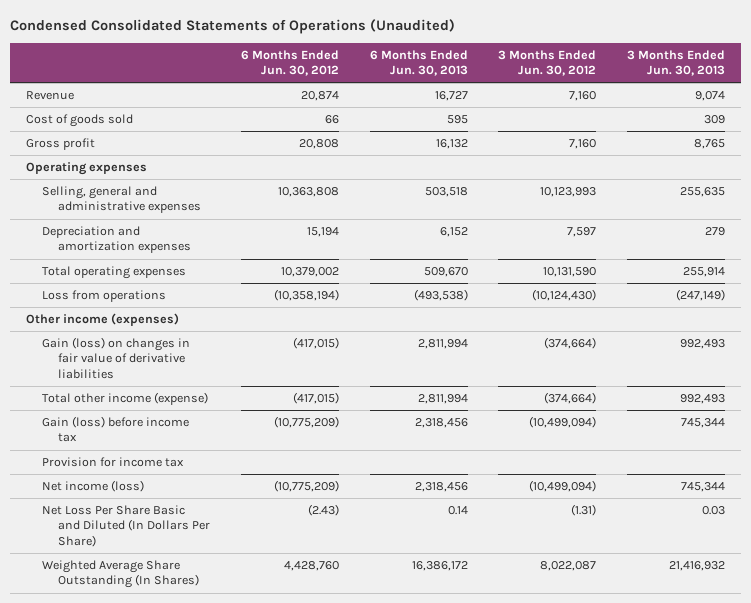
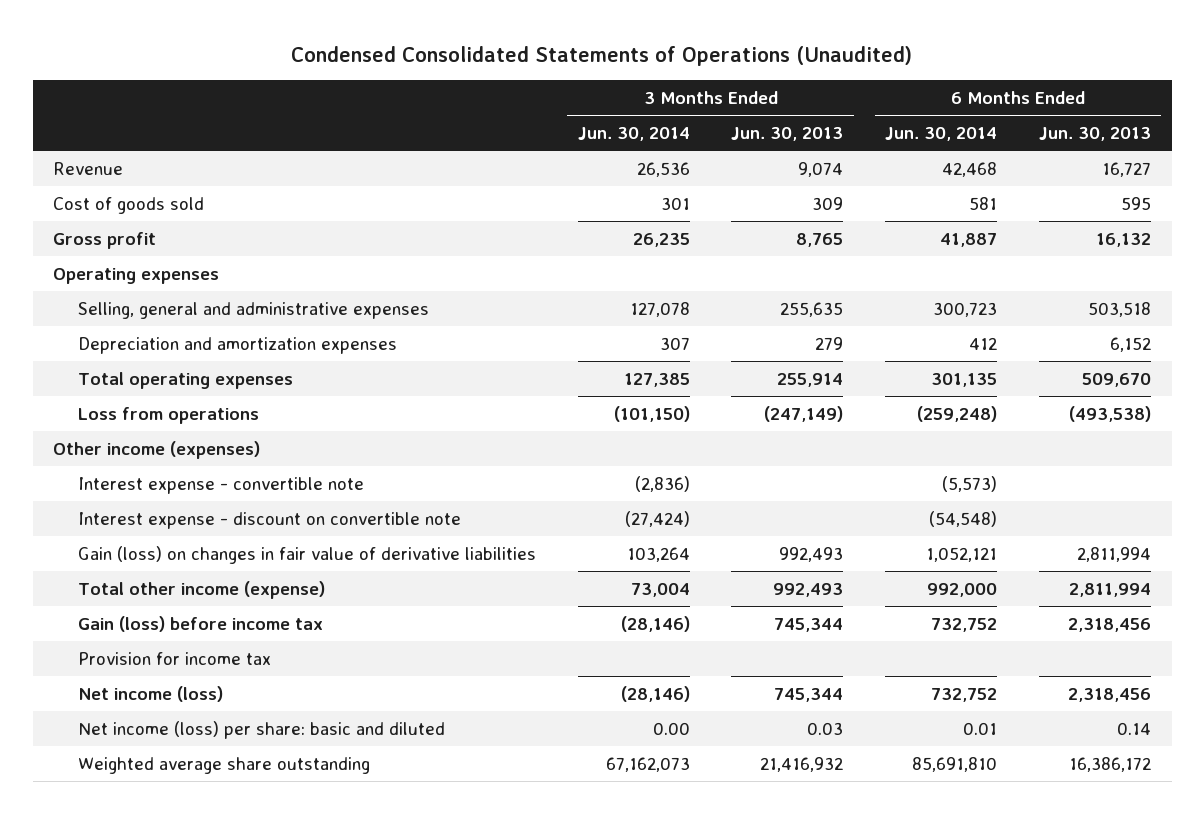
[240,50,339,77] 6 Months Ended Jun. 30, 2012 -> none
[498,50,597,77] 3 Months Ended Jun. 30, 2012 -> none
none -> [577,127,690,142] Jun. 30, 2014
none -> [885,127,998,142] Jun. 30, 2014
none -> [78,476,365,494] Interest expense - convertible note
none -> [78,511,462,529] Interest expense - discount on convertible note
[41,505,210,547] Net Loss Per Share Basic and Diluted (In Dollars Per Share) -> [78,720,446,739] Net income (loss) per share: basic and diluted
[41,560,199,589] Weighted Average Share Outstanding (In Shares) -> [78,756,371,774] Weighted average share outstanding

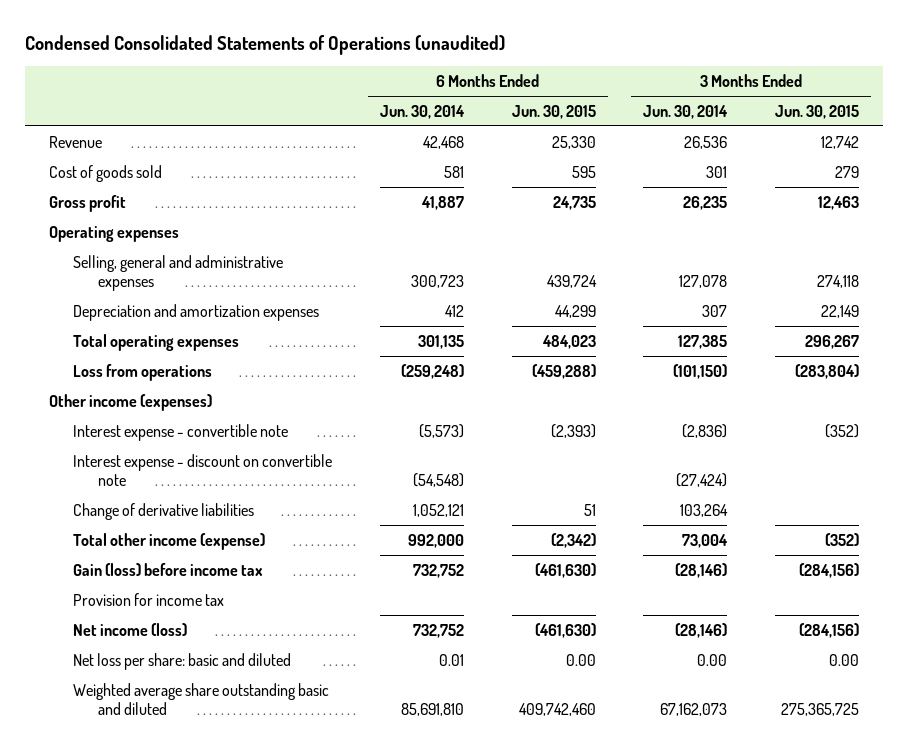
[291,45,913,66] Condensed Consolidated Statements of Operations (Unaudited) -> [24,35,505,56] Condensed Consolidated Statements of Operations (unaudited)
[731,127,844,142] Jun. 30, 2013 -> none
[1038,127,1151,142] Jun. 30, 2013 -> none
none -> [511,104,596,119] Jun. 30, 2015
none -> [775,104,860,119] Jun. 30, 2015
[78,545,537,564] Gain (loss) on changes in fair value of derivative liabilities -> [73,502,255,520] Change of derivative liabilities
[78,720,446,739] Net income (loss) per share: basic and diluted -> [73,652,292,670] Net loss per share: basic and diluted
[78,756,371,774] Weighted average share outstanding -> [73,682,330,715] Weighted average share outstanding basic and diluted

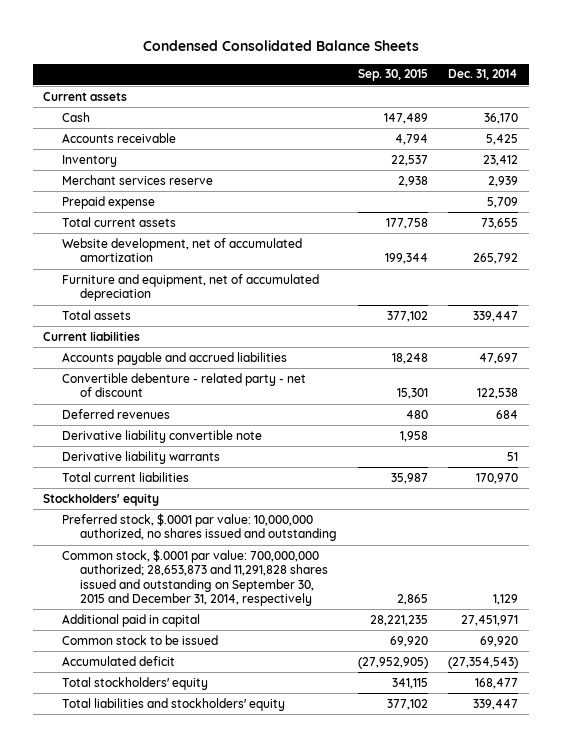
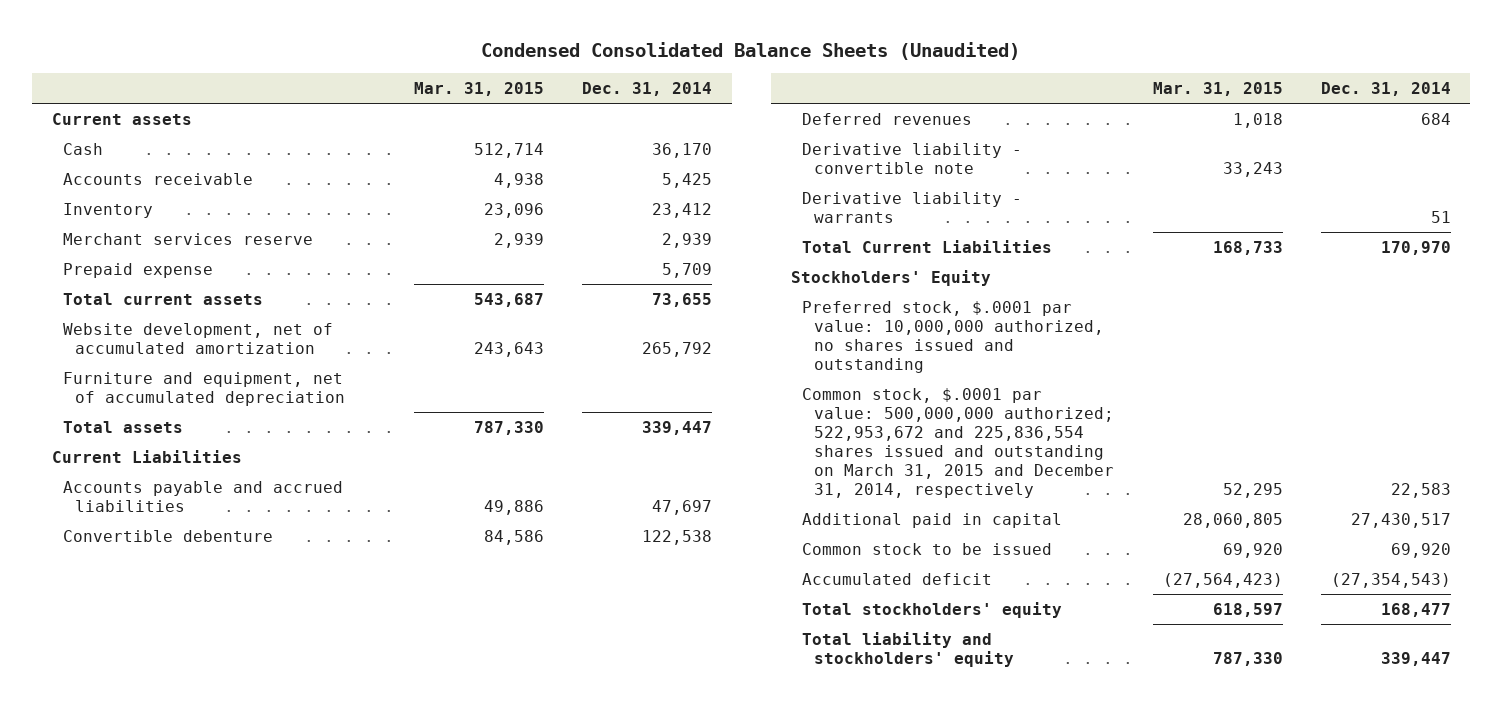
[142,40,419,52] Condensed Consolidated Balance Sheets -> [481,42,1021,61] Condensed Consolidated Balance Sheets (Unaudited)
[357,69,428,82] Sep. 30, 2015 -> none
none -> [413,81,544,96] Mar. 31, 2015
[43,330,141,341] Current liabilities -> [51,449,242,463] Current Liabilities
[61,372,306,398] Convertible debenture - related party - net of discount -> [63,529,274,542] Convertible debenture
[61,429,262,443] Derivative liability convertible note -> [802,142,1023,174] Derivative liability - convertible note
[61,450,220,464] Derivative liability warrants -> [802,191,1023,223] Derivative liability - warrants
[61,471,189,482] Total current liabilities -> [802,239,1053,253] Total Current Liabilities
[43,492,160,506] Stockholders' equity -> [790,269,991,286] Stockholders' Equity
[61,548,329,606] Common stock, $.0001 par value: 700,000,000 authorized; 28,653,873 and 11,291,828 shares issued and outstanding on September 30, 2015 and December 31, 2014, respectively -> [802,387,1114,498] Common stock, $.0001 par value: 500,000,000 authorized; 522,953,672 and 225,836,554 shares issued and outstanding on March 31, 2015 and December 31, 2014, respectively
[493,593,519,605] 1,129 -> [1391,482,1452,498] 22,583
[461,614,519,626] 27,451,971 -> [1351,512,1452,528] 27,430,517
[61,697,285,711] Total liabilities and stockholders' equity -> [802,631,1014,667] Total liability and stockholders' equity

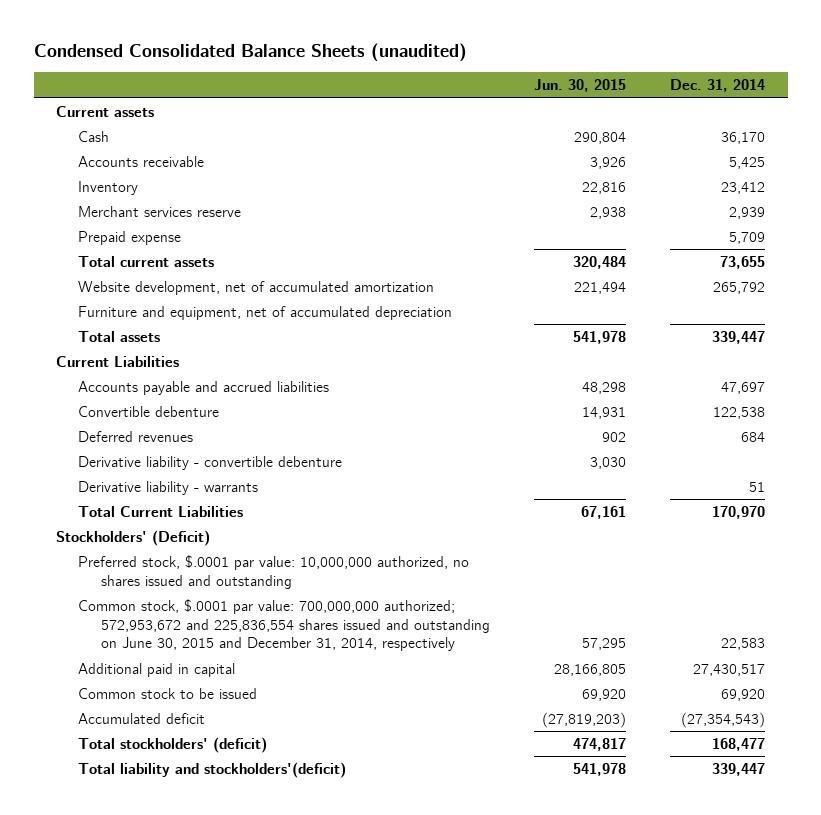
[481,42,1021,61] Condensed Consolidated Balance Sheets (Unaudited) -> [33,43,467,63] Condensed Consolidated Balance Sheets (unaudited)
[413,81,544,96] Mar. 31, 2015 -> none
none -> [534,79,627,93] Jun. 30, 2015
[802,142,1023,174] Derivative liability - convertible note -> [78,455,343,470] Derivative liability - convertible debenture
[790,269,991,286] Stockholders' Equity -> [56,529,211,546] Stockholders' (Deficit)
[802,387,1114,498] Common stock, $.0001 par value: 500,000,000 authorized; 522,953,672 and 225,836,554 shares issued and outstanding on March 31, 2015 and December 31, 2014, respectively -> [78,598,490,652] Common stock, $.0001 par value: 700,000,000 authorized; 572,953,672 and 225,836,554 shares issued and outstanding on June 30, 2015 and December 31, 2014, respectively
[802,601,1063,618] Total stockholders' equity -> [78,736,268,753] Total stockholders' (deficit)
[802,631,1014,667] Total liability and stockholders' equity -> [78,761,347,778] Total liability and stockholders'(deficit)

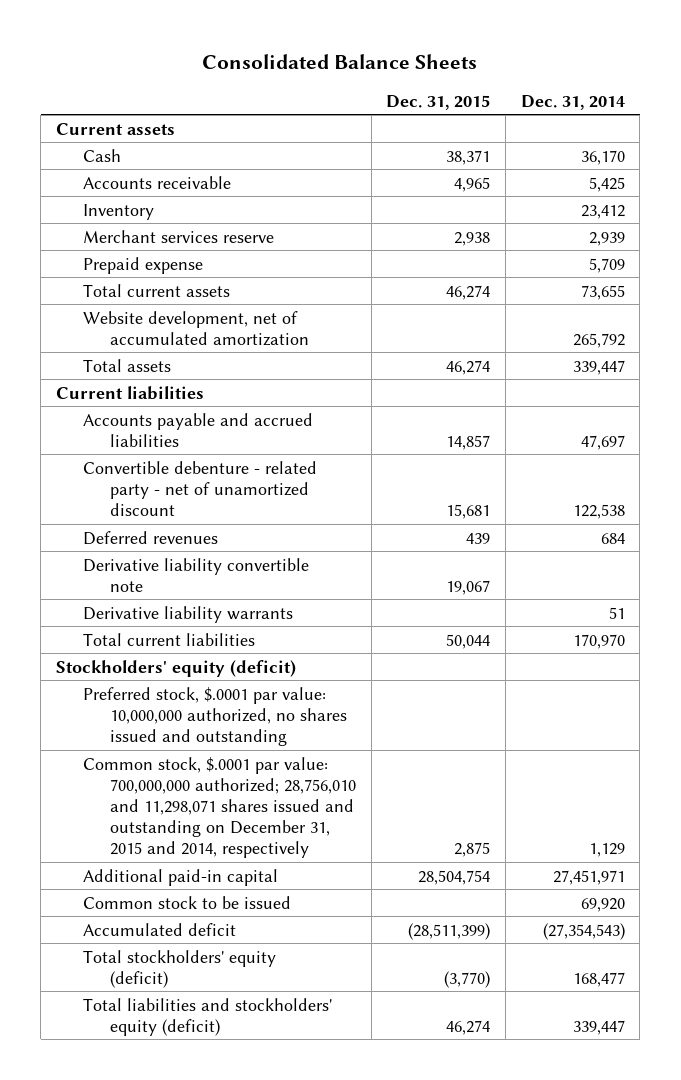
[33,43,467,63] Condensed Consolidated Balance Sheets (unaudited) -> [202,53,478,69] Consolidated Balance Sheets
[534,79,627,93] Jun. 30, 2015 -> none
none -> [386,94,491,110] Dec. 31, 2015
[78,305,453,320] Furniture and equipment, net of accumulated depreciation -> none
[56,355,180,367] Current Liabilities -> [55,385,204,400] Current liabilities
[78,405,220,417] Convertible debenture -> [82,460,317,516] Convertible debenture - related party - net of unamortized discount
[78,455,343,470] Derivative liability - convertible debenture -> [82,557,309,592] Derivative liability convertible note
[78,480,259,495] Derivative liability - warrants -> [82,605,293,623] Derivative liability warrants
[78,505,244,517] Total Current Liabilities -> [82,632,255,646] Total current liabilities
[56,529,211,546] Stockholders' (Deficit) -> [55,659,296,677] Stockholders' equity (deficit)
[78,598,490,652] Common stock, $.0001 par value: 700,000,000 authorized; 572,953,672 and 225,836,554 shares issued and outstanding on June 30, 2015 and December 31, 2014, respectively -> [82,756,356,859] Common stock, $.0001 par value: 700,000,000 authorized; 28,756,010 and 11,298,071 shares issued and outstanding on December 31, 2015 and 2014, respectively
[721,638,766,651] 22,583 -> [588,843,625,858] 1,129
[78,662,236,677] Additional paid in capital -> [82,868,278,886] Additional paid-in capital
[693,663,766,676] 27,430,517 -> [552,869,625,885] 27,451,971
[78,736,268,753] Total stockholders' (deficit) -> [82,949,276,988] Total stockholders' equity (deficit)
[78,761,347,778] Total liability and stockholders'(deficit) -> [82,997,332,1036] Total liabilities and stockholders' equity (deficit)

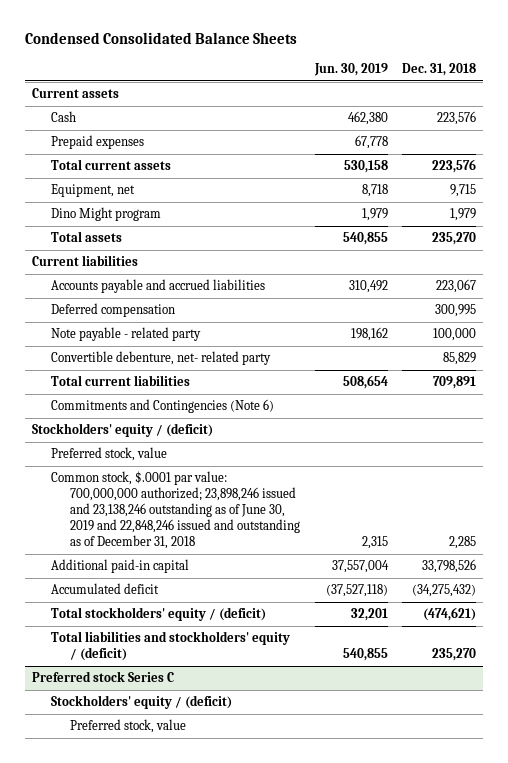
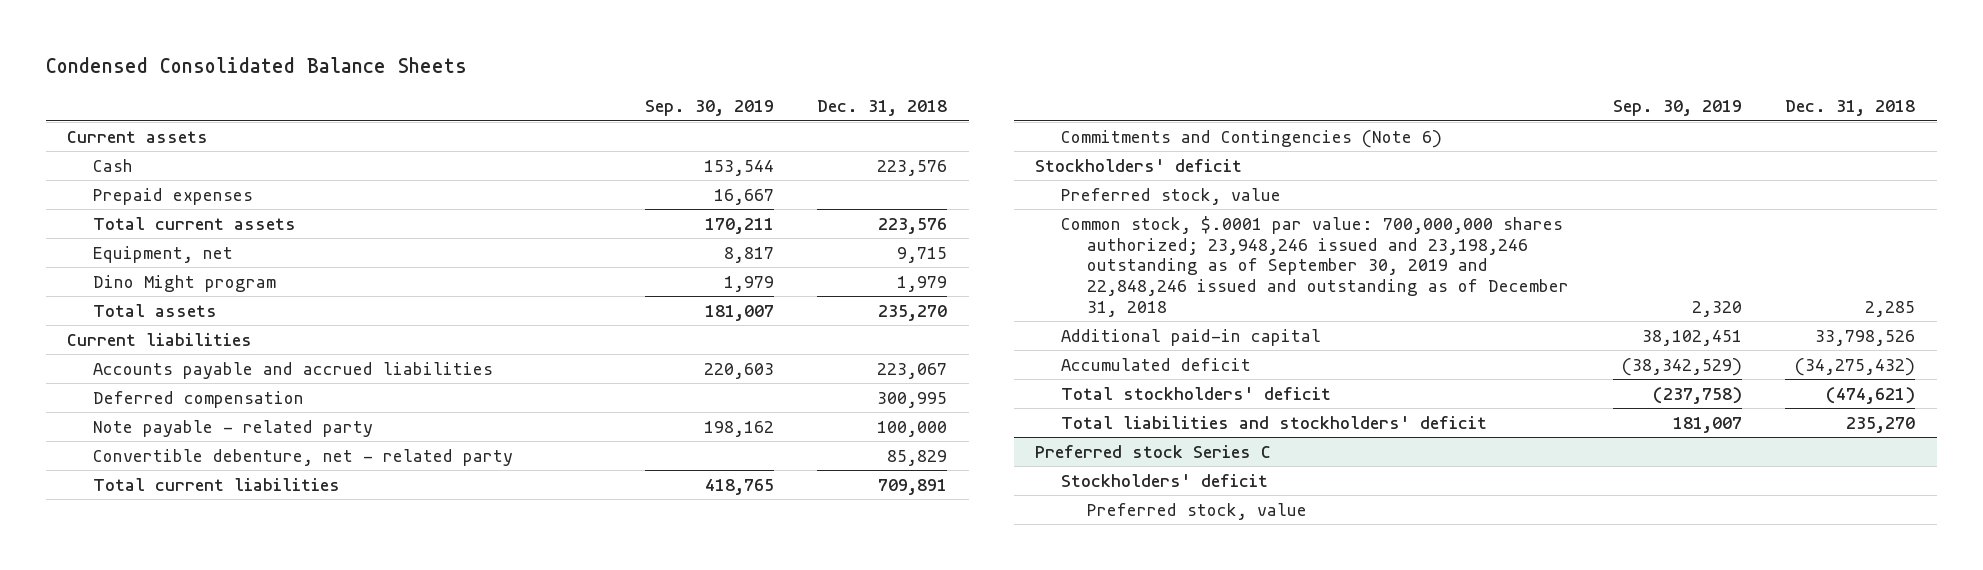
[313,62,388,76] Jun. 30, 2019 -> none
none -> [644,99,774,116] Sep. 30, 2019
[51,351,272,366] Convertible debenture, net- related party -> [93,448,514,466] Convertible debenture, net - related party
[32,423,214,438] Stockholders' equity / (deficit) -> [1035,158,1243,172] Stockholders' deficit
[51,471,301,549] Common stock, $.0001 par value: 700,000,000 authorized; 23,898,246 issued and 23,138,246 outstanding as of June 30, 2019 and 22,848,246 issued and outstanding as of December 31, 2018 -> [1061,215,1570,317] Common stock, $.0001 par value: 700,000,000 shares authorized; 23,948,246 issued and 23,198,246 outstanding as of September 30, 2019 and 22,848,246 issued and outstanding as of December 31, 2018
[51,607,267,622] Total stockholders' equity / (deficit) -> [1061,386,1332,400] Total stockholders' deficit
[51,631,291,662] Total liabilities and stockholders' equity / (deficit) -> [1061,415,1488,429] Total liabilities and stockholders' deficit
[51,695,233,710] Stockholders' equity / (deficit) -> [1061,473,1269,487] Stockholders' deficit

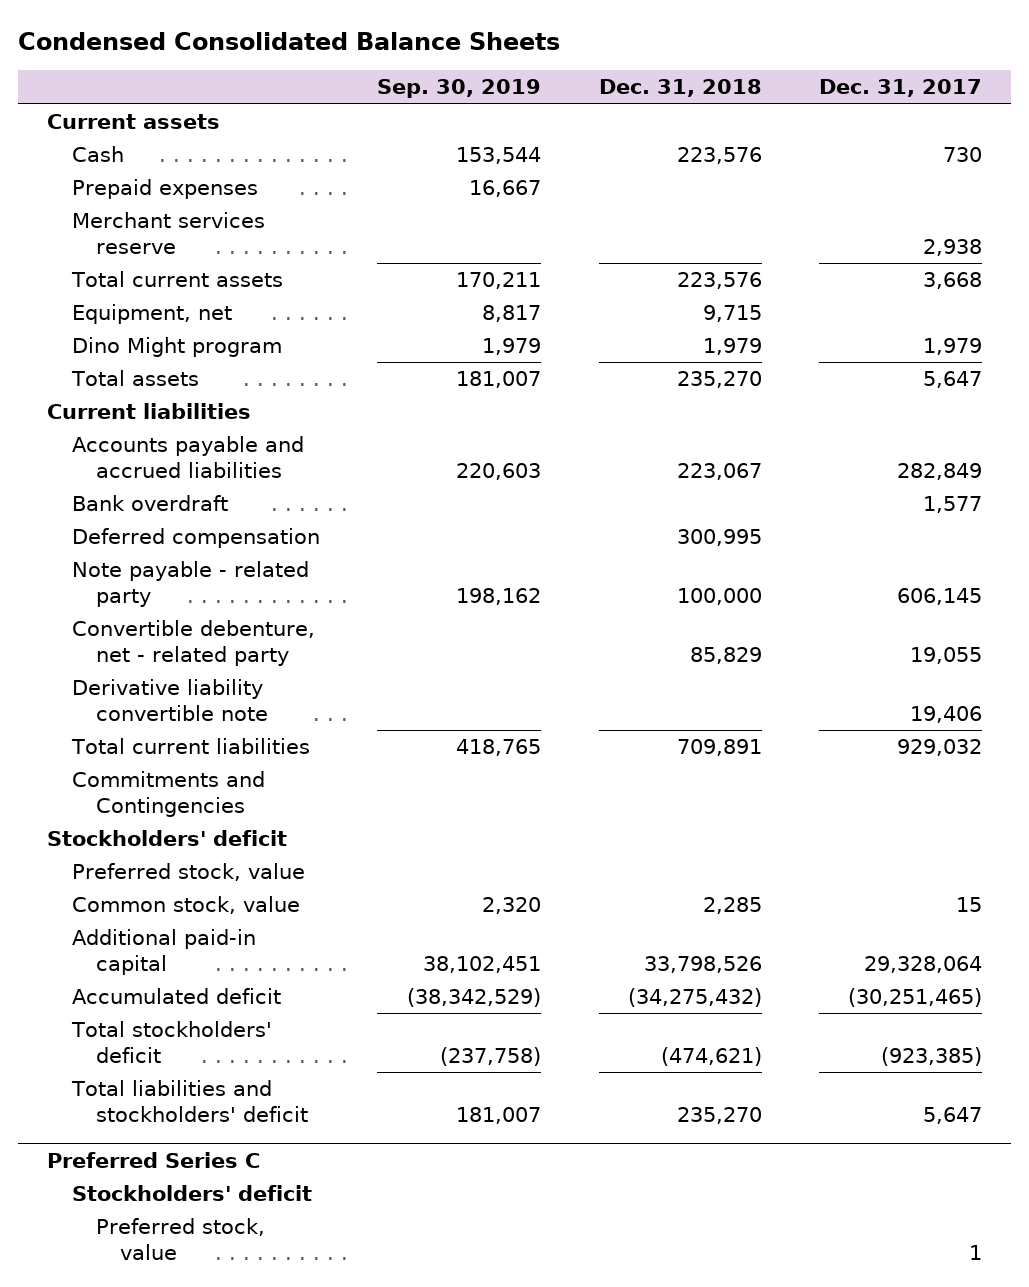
none -> [819,79,983,98] Dec. 31, 2017
none -> [71,212,265,254] Merchant services reserve
none -> [71,495,228,512] Bank overdraft
none -> [71,679,268,721] Derivative liability convertible note
[1061,129,1443,148] Commitments and Contingencies (Note 6) -> [71,771,265,817] Commitments and Contingencies
[1061,215,1570,317] Common stock, $.0001 par value: 700,000,000 shares authorized; 23,948,246 issued and 23,198,246 outstanding as of September 30, 2019 and 22,848,246 issued and outstanding as of December 31, 2018 -> [71,896,300,915] Common stock, value
[1035,444,1272,458] Preferred stock Series C -> [47,1151,261,1168] Preferred Series C

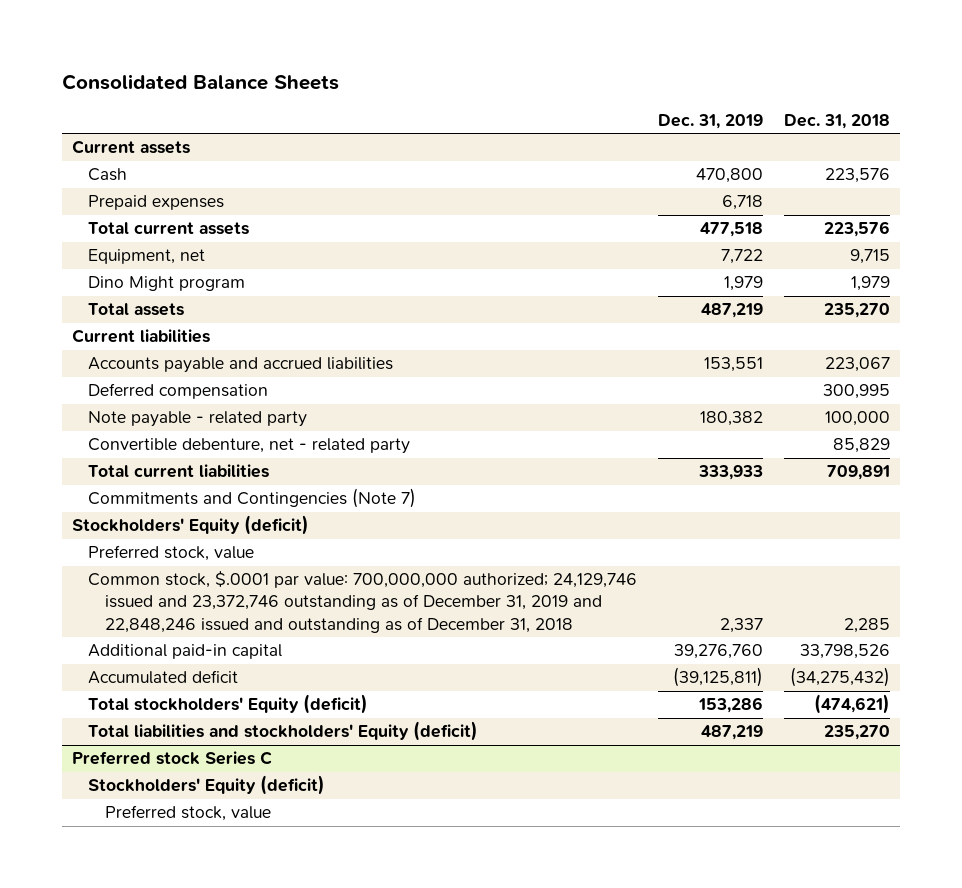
[18,32,561,51] Condensed Consolidated Balance Sheets -> [61,74,339,91] Consolidated Balance Sheets
[377,79,542,99] Sep. 30, 2019 -> none
[819,79,983,98] Dec. 31, 2017 -> none
none -> [658,114,764,130] Dec. 31, 2019
[71,212,265,254] Merchant services reserve -> none
[71,495,228,512] Bank overdraft -> none
[71,679,268,721] Derivative liability convertible note -> none
[71,771,265,817] Commitments and Contingencies -> [88,488,417,509] Commitments and Contingencies (Note 7)
[47,830,288,847] Stockholders' deficit -> [72,515,310,536] Stockholders' Equity (deficit)
[71,896,300,915] Common stock, value -> [88,571,638,633] Common stock, $.0001 par value: 700,000,000 authorized; 24,129,746 issued and 23,372,746 outstanding as of December 31, 2019 and 22,848,246 issued and outstanding as of December 31, 2018
[70,1021,272,1063] Total stockholders' deficit -> [88,694,369,715] Total stockholders' Equity (deficit)
[70,1080,308,1122] Total liabilities and stockholders' deficit -> [88,721,479,742] Total liabilities and stockholders' Equity (deficit)
[47,1151,261,1168] Preferred Series C -> [72,751,273,766] Preferred stock Series C
[71,1185,312,1202] Stockholders' deficit -> [88,775,326,796] Stockholders' Equity (deficit)

